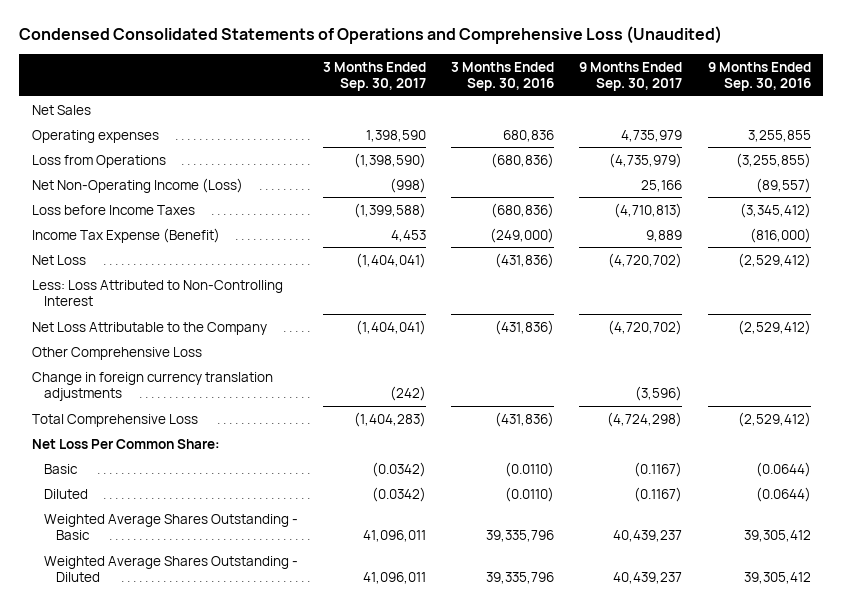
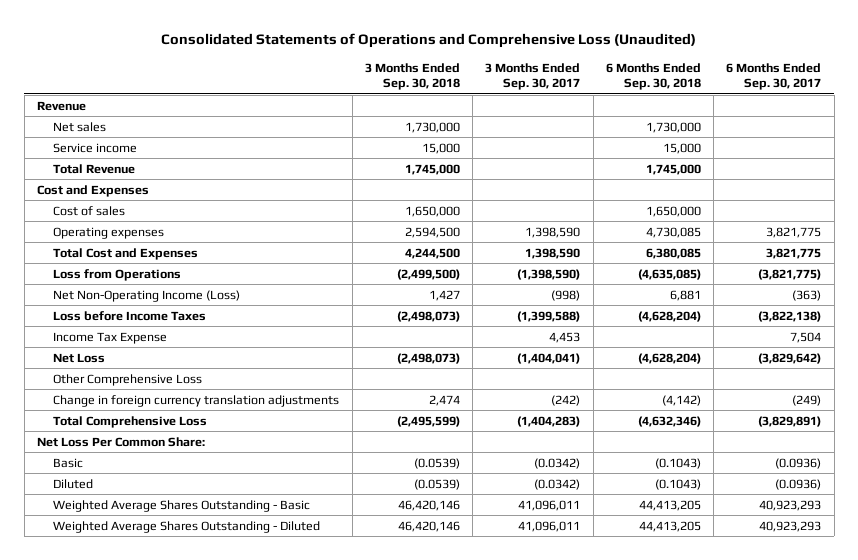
[18,26,722,45] Condensed Consolidated Statements of Operations and Comprehensive Loss (Unaudited) -> [161,33,697,49] Consolidated Statements of Operations and Comprehensive Loss (Unaudited)
[451,61,555,91] 3 Months Ended Sep. 30, 2016 -> none
[579,61,683,91] 9 Months Ended Sep. 30, 2017 -> none
[707,61,811,91] 9 Months Ended Sep. 30, 2016 -> none
none -> [364,62,460,91] 3 Months Ended Sep. 30, 2018
none -> [605,62,701,91] 6 Months Ended Sep. 30, 2018
none -> [726,62,822,91] 6 Months Ended Sep. 30, 2017
none -> [37,100,87,111] Revenue
[31,104,91,115] Net Sales -> [53,121,107,132] Net sales
none -> [53,142,138,153] Service income
none -> [53,163,136,174] Total Revenue
none -> [37,184,150,197] Cost and Expenses
none -> [53,205,126,216] Cost of sales
none -> [53,247,199,260] Total Cost and Expenses
[31,227,220,243] Income Tax Expense (Benefit) -> [53,331,168,344] Income Tax Expense
[31,279,283,306] Less: Loss Attributed to Non-Controlling Interest -> none
[31,321,267,335] Net Loss Attributable to the Company -> none

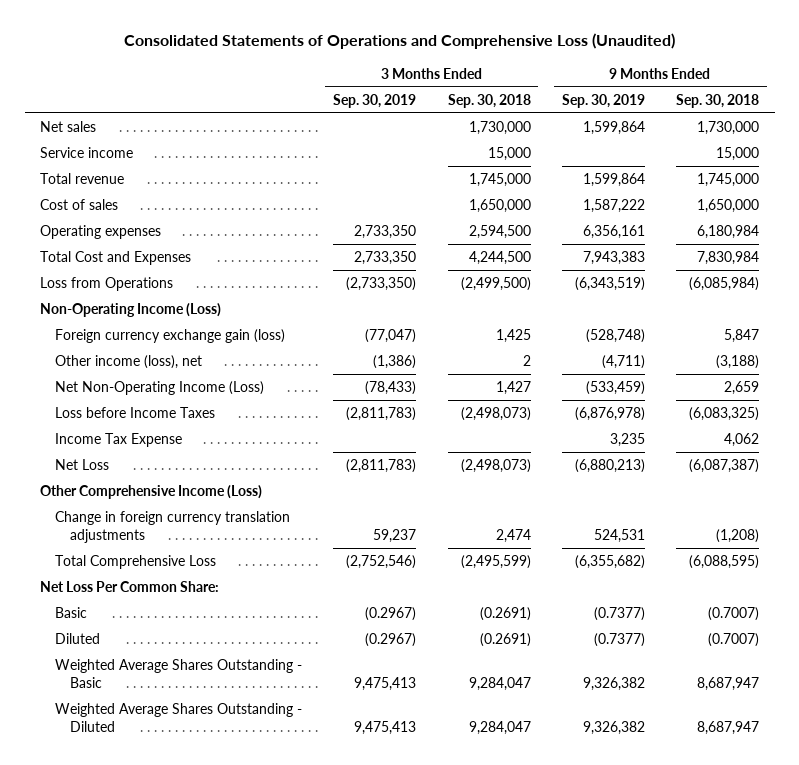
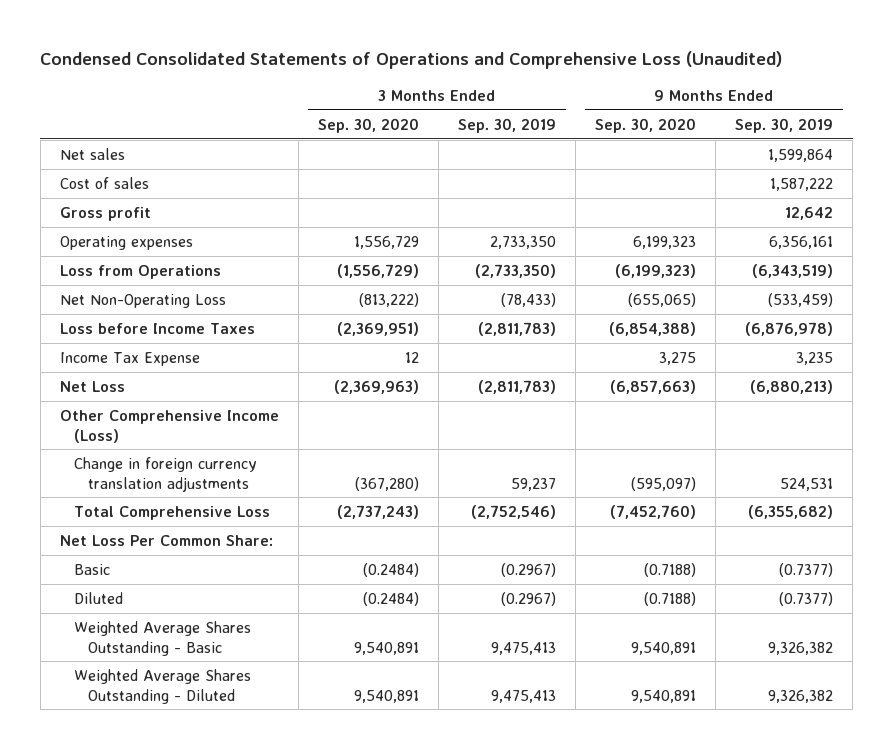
[123,33,675,50] Consolidated Statements of Operations and Comprehensive Loss (Unaudited) -> [40,51,783,70] Condensed Consolidated Statements of Operations and Comprehensive Loss (Unaudited)
[447,93,531,108] Sep. 30, 2018 -> none
[676,93,760,108] Sep. 30, 2018 -> none
none -> [317,117,419,133] Sep. 30, 2020
none -> [595,117,697,133] Sep. 30, 2020
[40,147,134,159] Service income -> none
[40,173,125,185] Total revenue -> none
none -> [59,206,151,221] Gross profit
[40,251,192,266] Total Cost and Expenses -> none
[40,303,222,318] Non-Operating Income (Loss) -> none
[55,329,286,344] Foreign currency exchange gain (loss) -> none
[55,355,203,370] Other income (loss), net -> none
[55,381,265,396] Net Non-Operating Income (Loss) -> [59,293,226,308] Net Non-Operating Loss

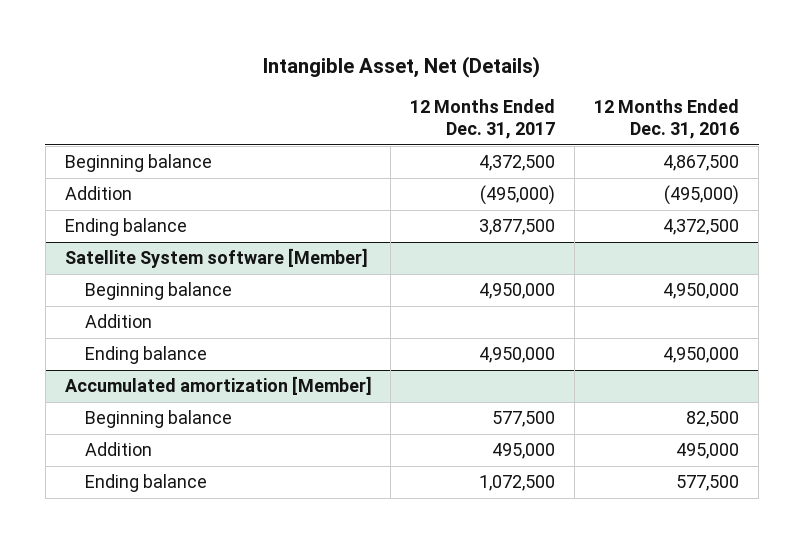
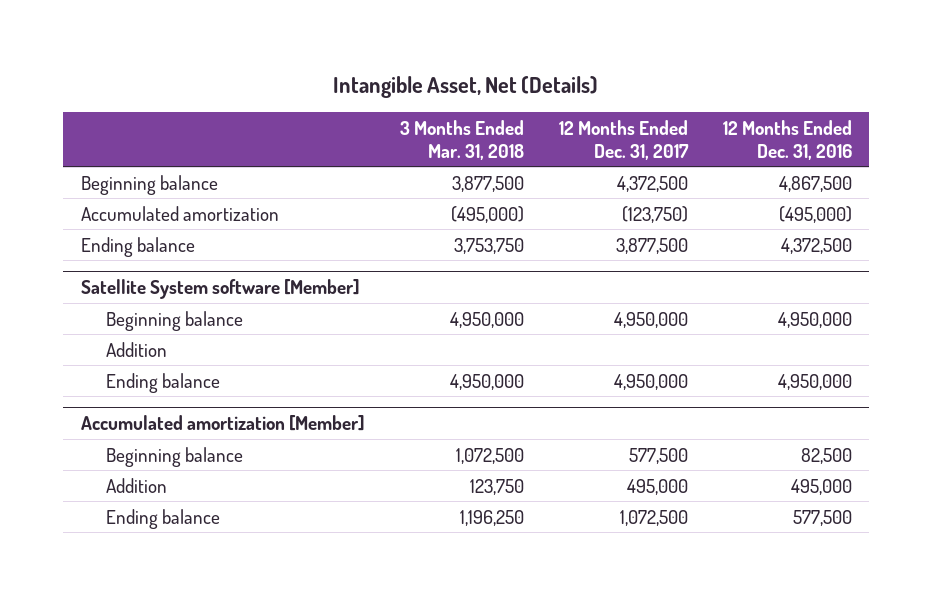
none -> [399,120,524,160] 3 Months Ended Mar. 31, 2018
[64,186,132,201] Addition -> none
none -> [80,205,279,221] Accumulated amortization

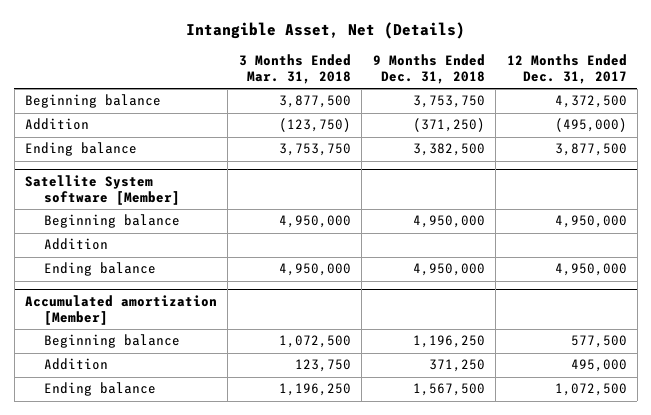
[722,120,852,160] 12 Months Ended Dec. 31, 2016 -> none
none -> [372,53,485,85] 9 Months Ended Dec. 31, 2018
[80,205,279,221] Accumulated amortization -> none
none -> [24,118,89,131] Addition

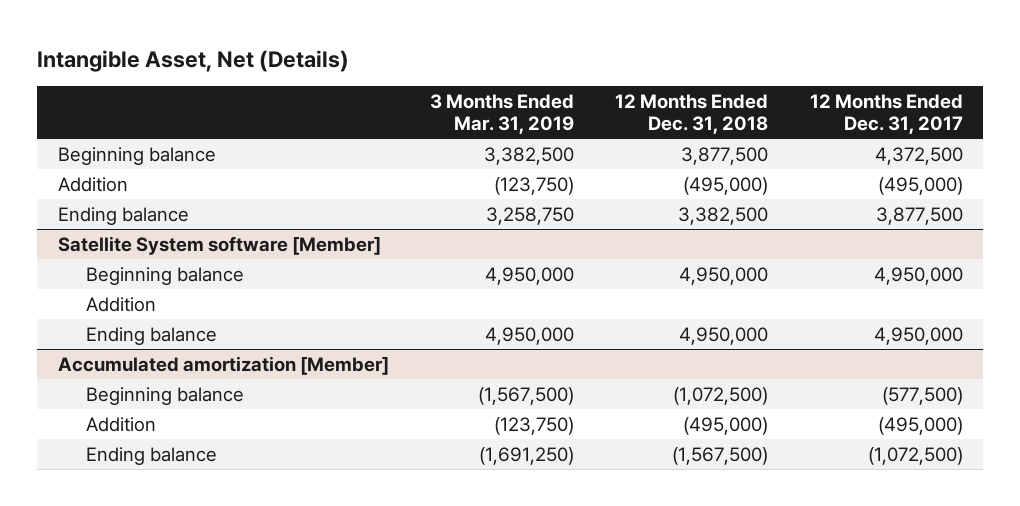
[238,53,351,85] 3 Months Ended Mar. 31, 2018 -> none
[372,53,485,85] 9 Months Ended Dec. 31, 2018 -> none
none -> [430,93,575,135] 3 Months Ended Mar. 31, 2019
none -> [615,93,769,135] 12 Months Ended Dec. 31, 2018
[570,335,627,349] 577,500 -> [881,386,963,405] (577,500)
[570,359,627,373] 495,000 -> [877,416,963,435] (495,000)
[554,383,627,397] 1,072,500 -> [867,446,963,465] (1,072,500)

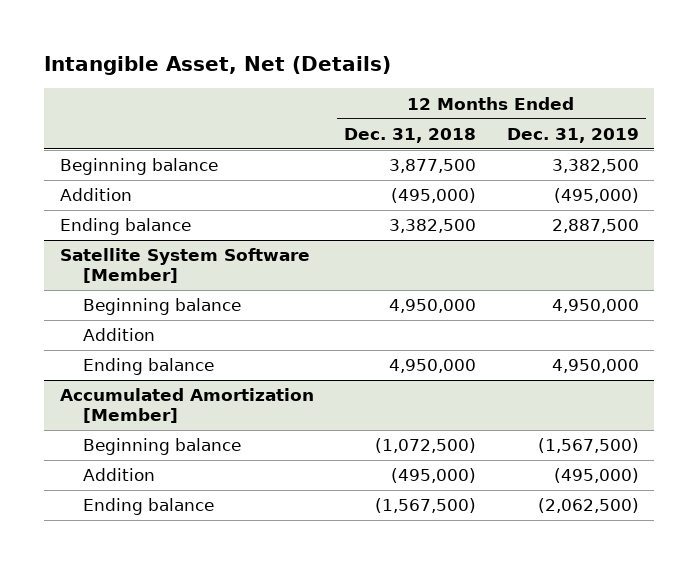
[430,93,575,135] 3 Months Ended Mar. 31, 2019 -> none
[809,93,963,135] 12 Months Ended Dec. 31, 2017 -> none
none -> [506,127,639,143] Dec. 31, 2019
[57,235,381,255] Satellite System software [Member] -> [59,248,310,284] Satellite System Software [Member]
[57,355,389,375] Accumulated amortization [Member] -> [59,388,314,424] Accumulated Amortization [Member]

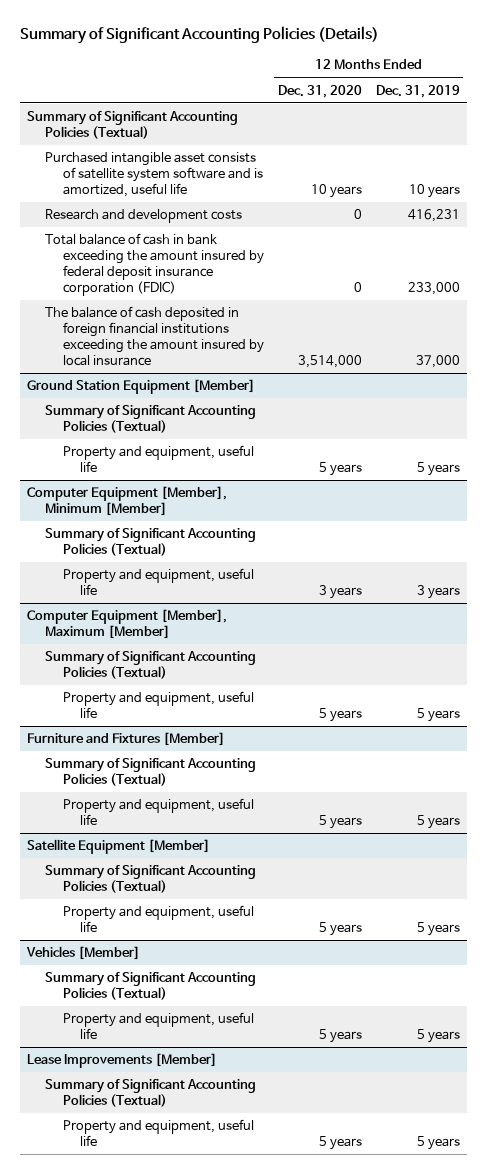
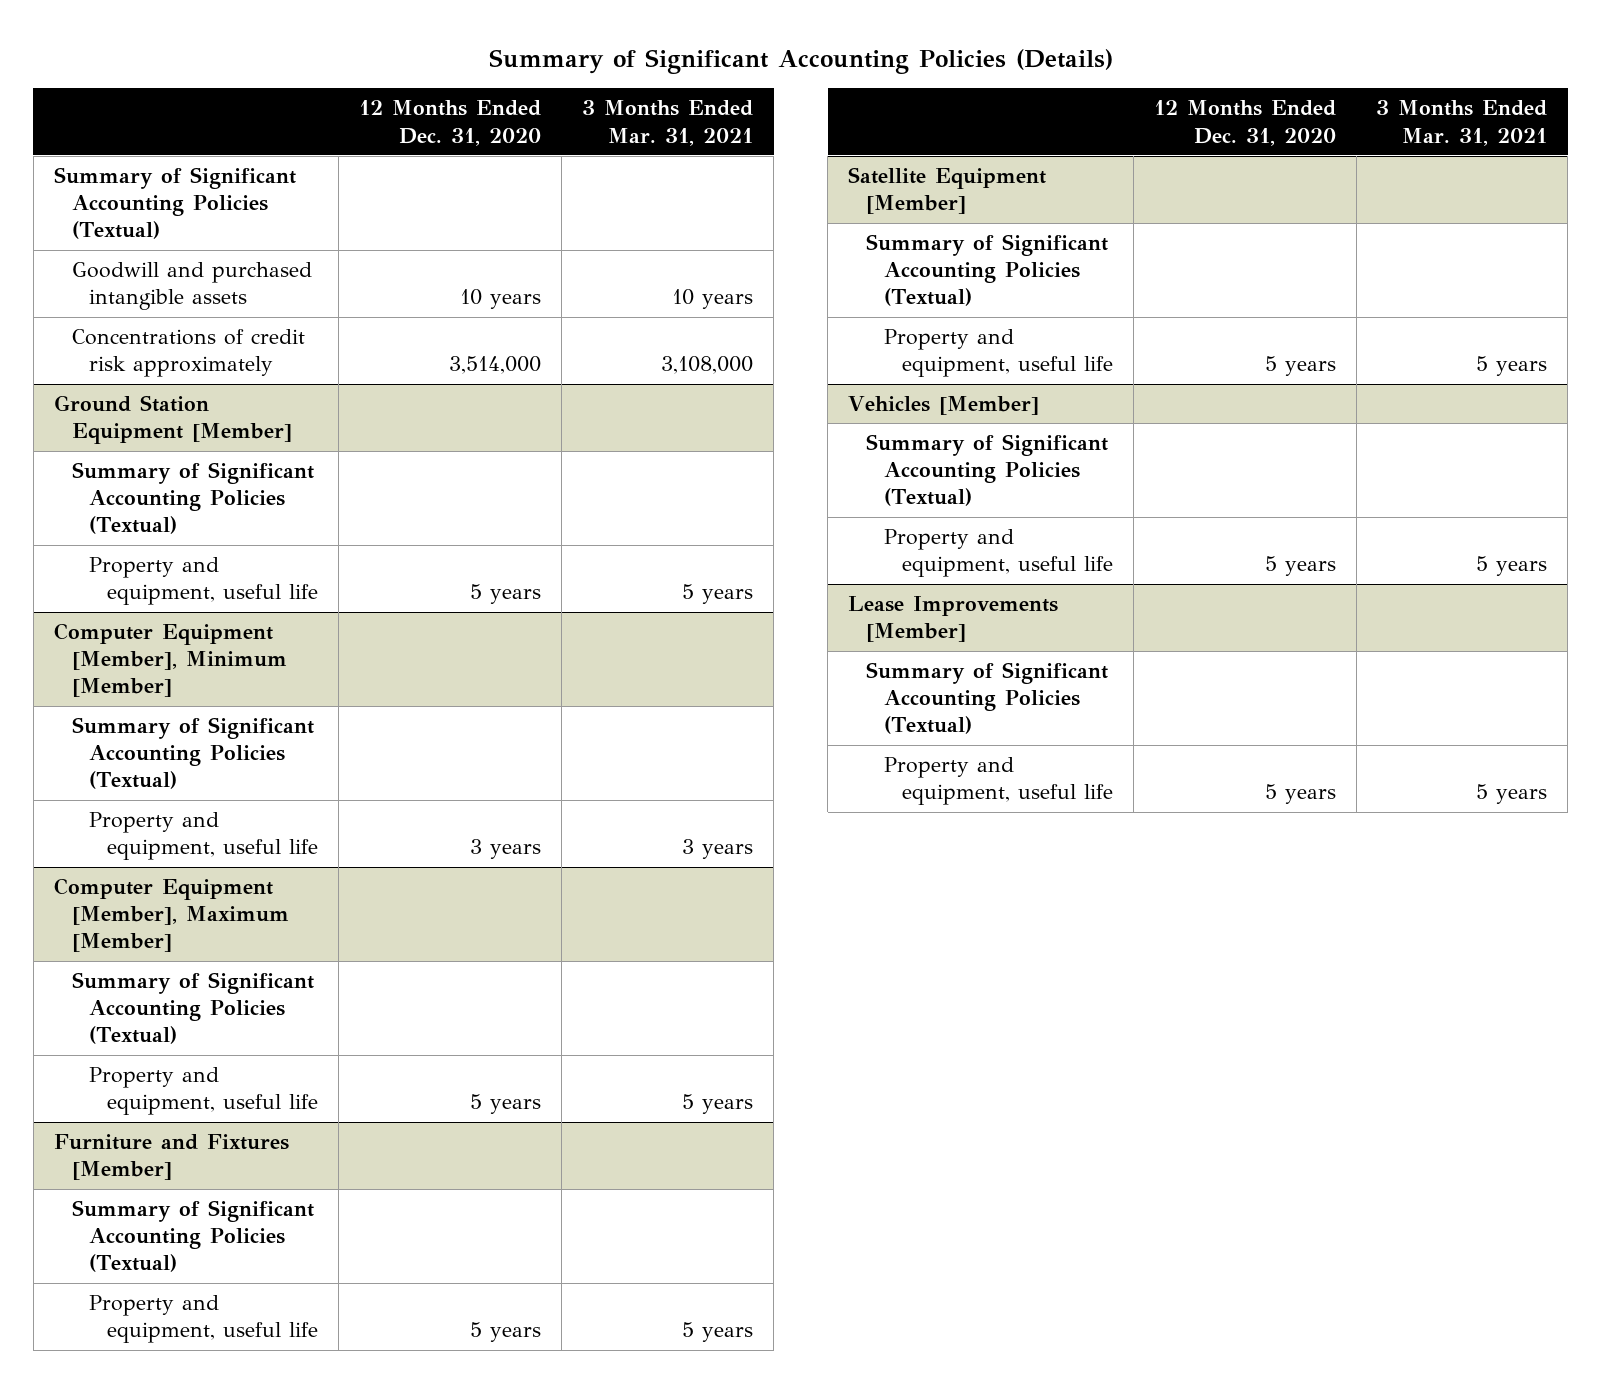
[375,84,460,98] Dec. 31, 2019 -> none
none -> [582,100,754,146] 3 Months Ended Mar. 31, 2021
[44,209,242,224] Research and development costs -> none
[44,233,264,296] Total balance of cash in bank exceeding the amount insured by federal deposit insurance corporation (FDIC) -> none
[44,152,263,197] Purchased intangible asset consists of satellite system software and is amortized, useful life -> [71,262,312,311] Goodwill and purchased intangible assets
[44,306,264,366] The balance of cash deposited in foreign financial institutions exceeding the amount insured by local insurance -> [71,329,305,378] Concentrations of credit risk approximately

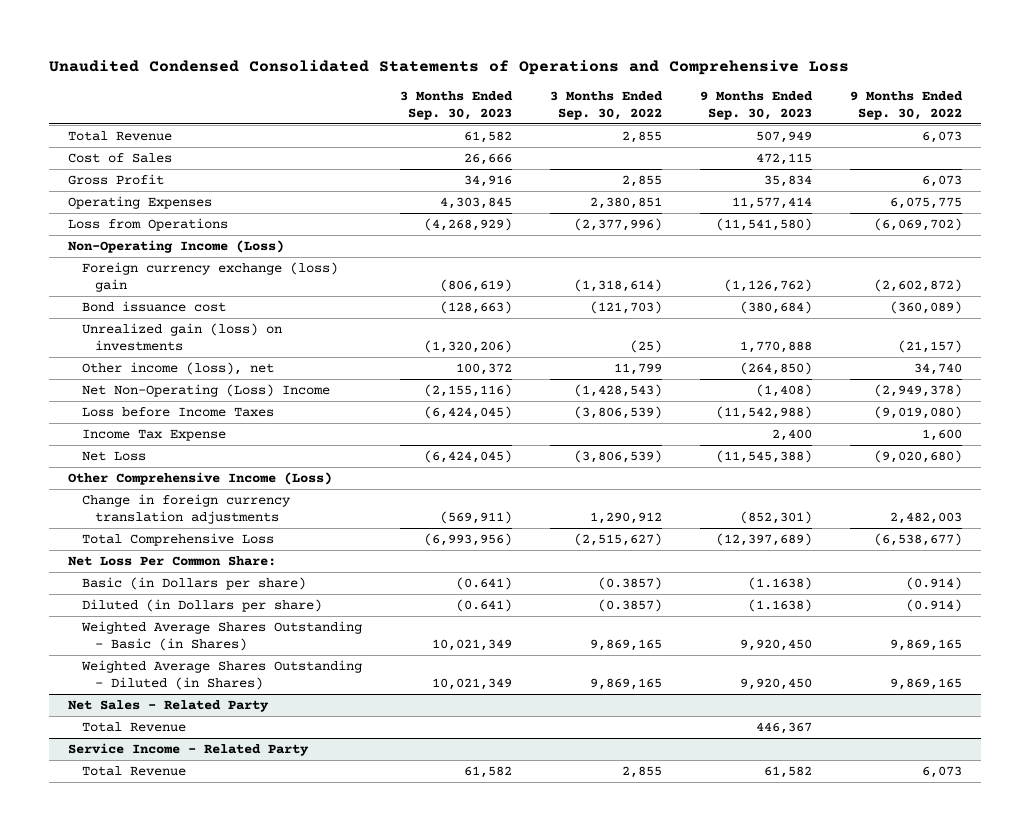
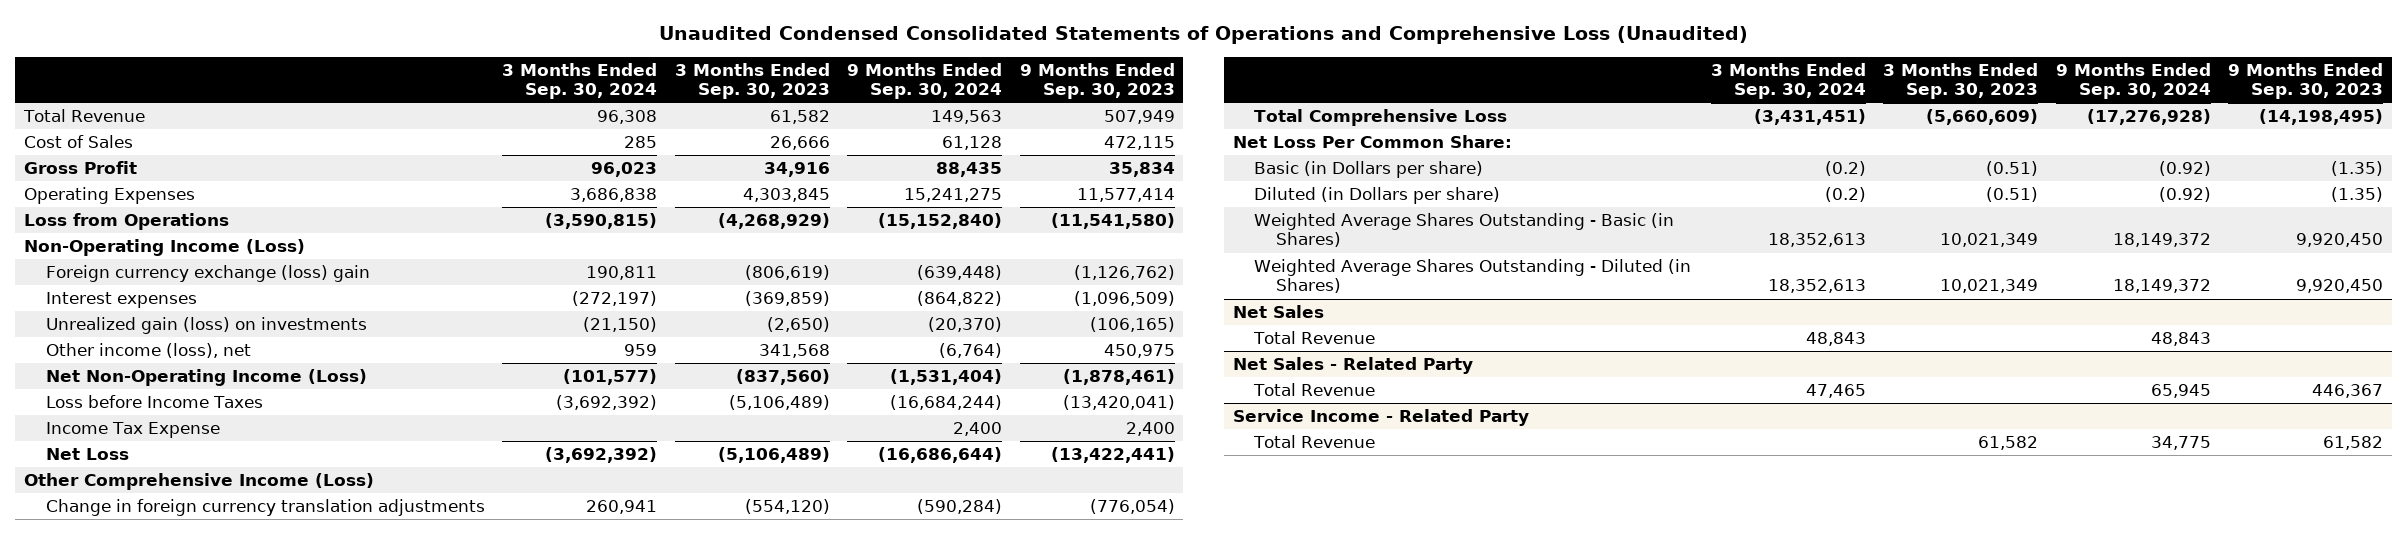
[48,59,849,75] Unaudited Condensed Consolidated Statements of Operations and Comprehensive Loss -> [658,26,1748,45] Unaudited Condensed Consolidated Statements of Operations and Comprehensive Loss (Unaudited)
[549,91,663,120] 3 Months Ended Sep. 30, 2022 -> none
[849,91,963,120] 9 Months Ended Sep. 30, 2022 -> none
none -> [502,62,658,99] 3 Months Ended Sep. 30, 2024
none -> [847,62,1003,99] 9 Months Ended Sep. 30, 2024
[81,301,226,313] Bond issuance cost -> none
none -> [45,292,197,309] Interest expenses
[423,339,512,353] (1,320,206) -> [766,317,830,333] (2,650)
[739,340,812,353] 1,770,888 -> [1089,317,1175,333] (106,165)
[455,363,512,376] 100,372 -> [758,344,830,359] 341,568
[739,362,812,376] (264,850) -> [1103,344,1175,359] 450,975
[81,384,330,398] Net Non-Operating (Loss) Income -> [45,369,367,387] Net Non-Operating Income (Loss)
[423,384,512,398] (2,155,116) -> [735,369,830,386] (837,560)
[755,384,812,398] (1,408) -> [1062,369,1175,386] (1,878,461)
[423,406,512,420] (6,424,045) -> [728,395,830,411] (5,106,489)
[715,406,812,420] (11,542,988) -> [1062,395,1175,411] (13,420,041)
[423,450,512,464] (6,424,045) -> [717,447,830,464] (5,106,489)
[715,450,812,464] (11,545,388) -> [1050,447,1175,464] (13,422,441)
[439,510,512,524] (569,911) -> [744,499,830,515] (554,120)
[739,510,812,524] (852,301) -> [1089,499,1175,515] (776,054)
[423,533,512,547] (6,993,956) -> [1926,109,2039,126] (5,660,609)
[715,533,812,547] (12,397,689) -> [2259,109,2384,126] (14,198,495)
[455,577,512,591] (0.641) -> [1986,161,2039,177] (0.51)
[747,577,812,591] (1.1638) -> [2331,161,2384,177] (1.35)
[455,599,512,613] (0.641) -> [1986,187,2039,203] (0.51)
[747,599,812,613] (1.1638) -> [2331,187,2384,203] (1.35)
none -> [1232,305,1324,319] Net Sales
none -> [1253,331,1376,345] Total Revenue

